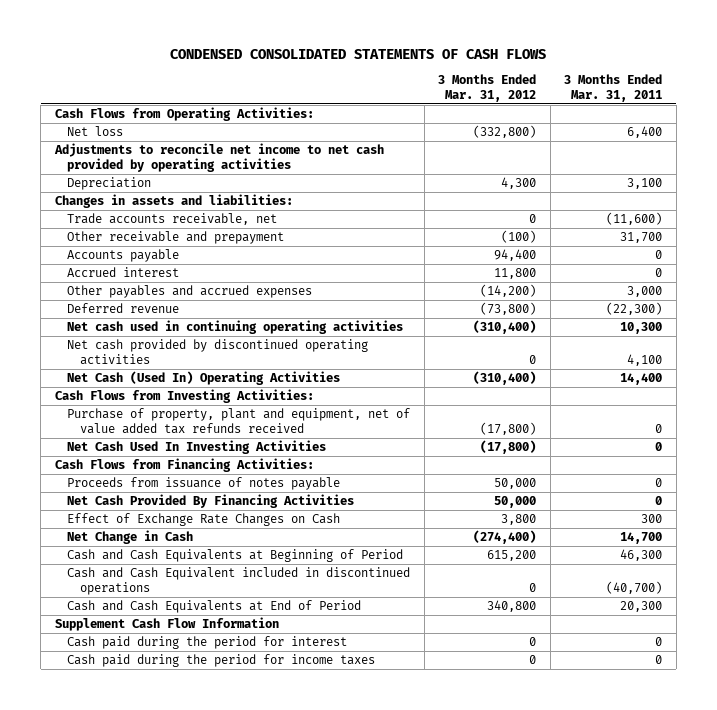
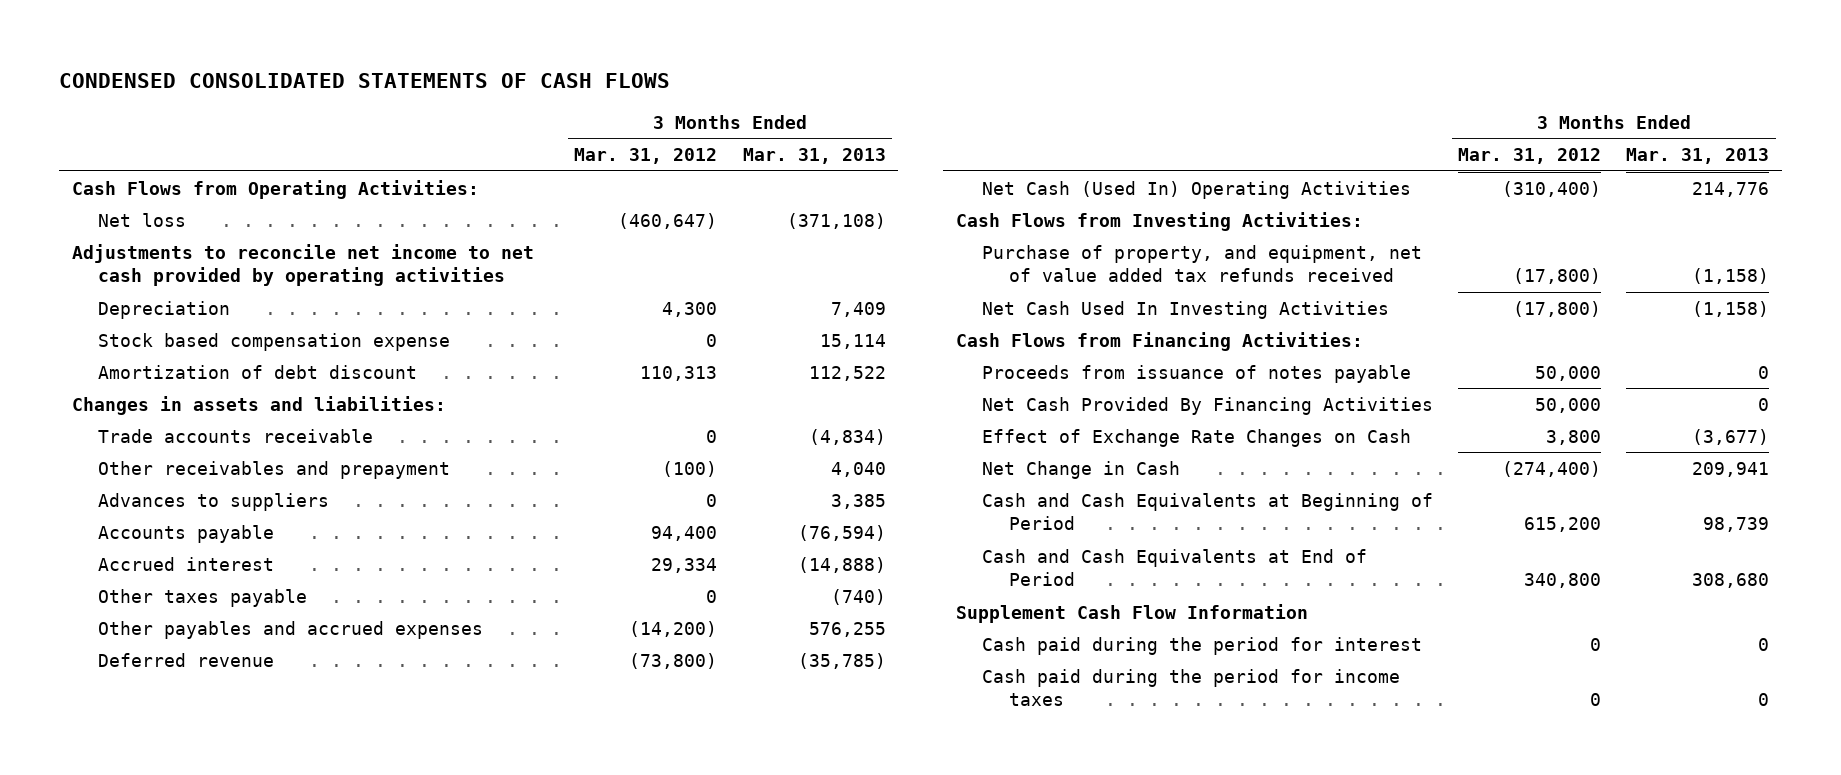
[564,74,663,102] 3 Months Ended Mar. 31, 2011 -> none
none -> [742,148,886,165] Mar. 31, 2013
[473,125,537,139] (332,800) -> [618,212,718,229] (460,647)
none -> [98,332,451,351] Stock based compensation expense
none -> [98,364,418,379] Amortization of debt discount
[67,213,278,226] Trade accounts receivable, net -> [98,428,374,443] Trade accounts receivable
[67,231,285,245] Other receivable and prepayment -> [98,460,451,479] Other receivables and prepayment
none -> [98,492,330,511] Advances to suppliers
[494,268,537,280] 11,800 -> [651,557,718,573] 29,334
none -> [98,588,308,607] Other taxes payable
[67,320,404,335] Net cash used in continuing operating activities -> none
[67,339,369,365] Net cash provided by discontinued operating activities -> none
[67,408,411,434] Purchase of property, plant and equipment, net of value added tax refunds received -> [982,244,1423,282] Purchase of property, and equipment, net of value added tax refunds received
[67,567,411,595] Cash and Cash Equivalent included in discontinued operations -> none

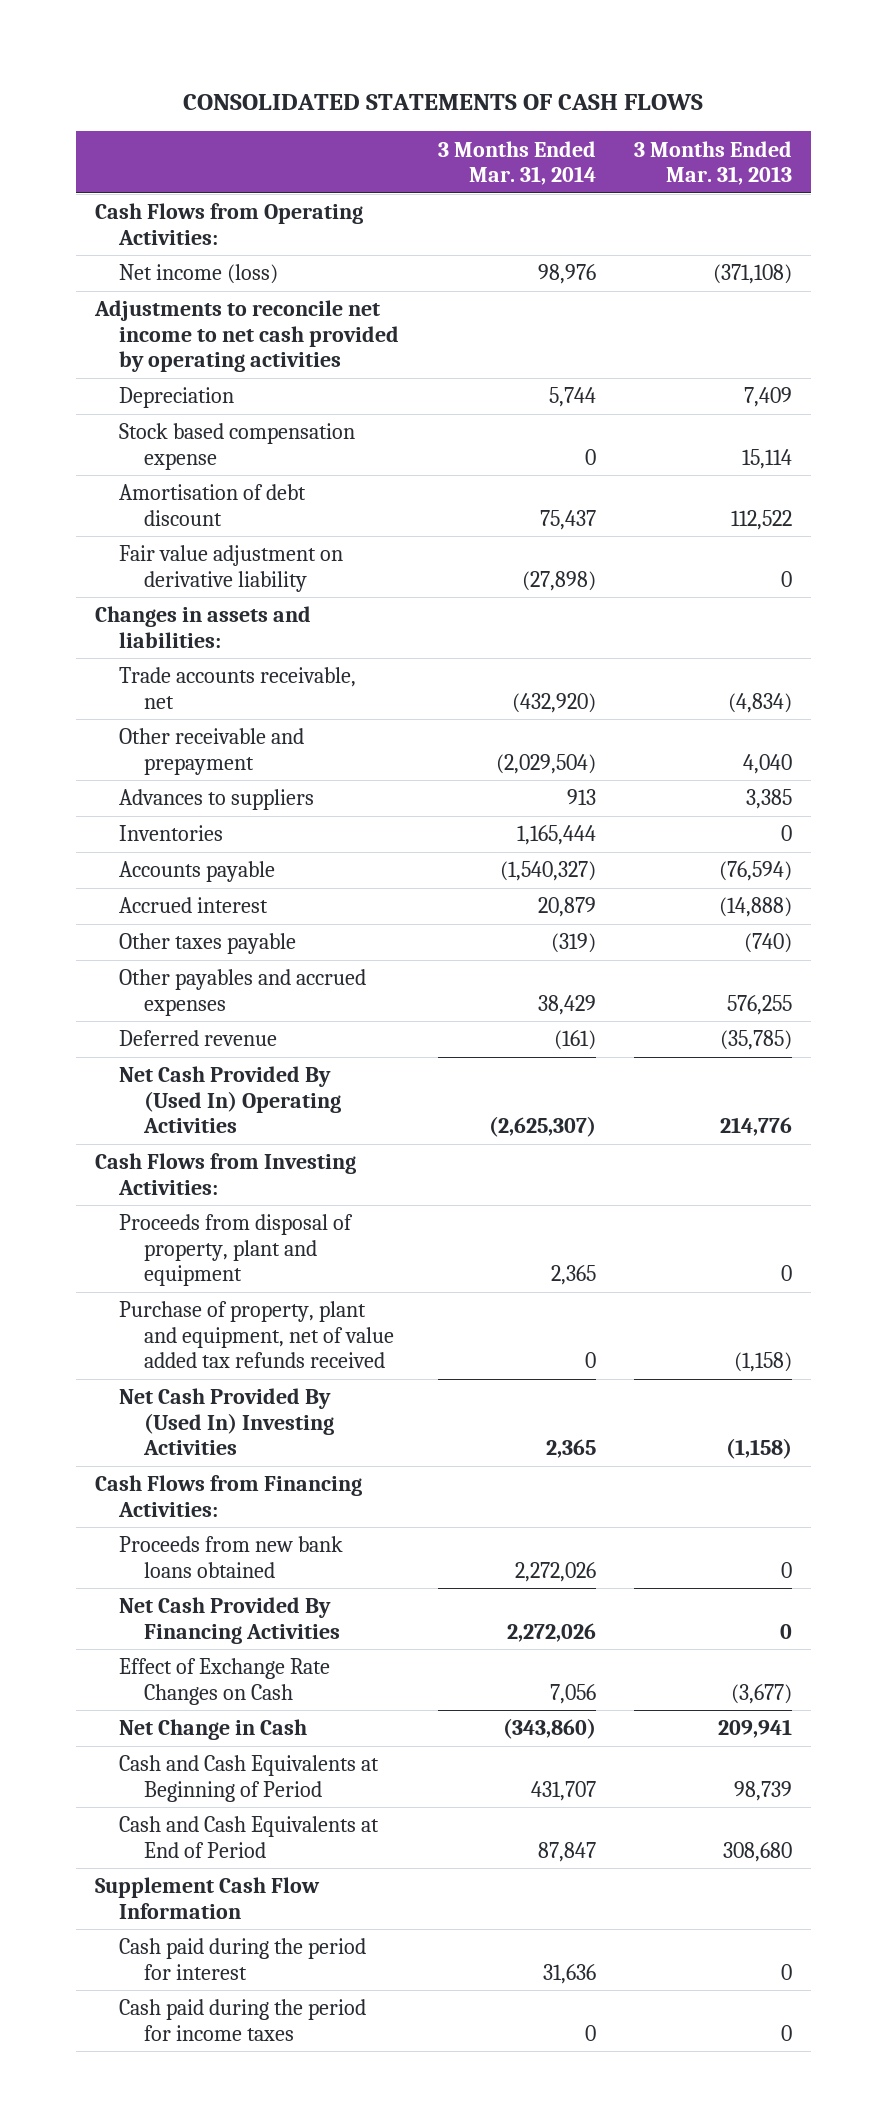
[59,72,671,88] CONDENSED CONSOLIDATED STATEMENTS OF CASH FLOWS -> [183,93,704,110] CONSOLIDATED STATEMENTS OF CASH FLOWS
[574,148,718,165] Mar. 31, 2012 -> none
none -> [437,140,596,186] 3 Months Ended Mar. 31, 2014
[98,212,187,227] Net loss -> [119,264,279,285] Net income (loss)
[98,364,418,379] Amortization of debt discount -> [119,484,307,526] Amortisation of debt discount
none -> [119,545,344,592] Fair value adjustment on derivative liability
[98,428,374,443] Trade accounts receivable -> [119,667,357,709] Trade accounts receivable, net
[98,460,451,479] Other receivables and prepayment -> [119,728,305,775] Other receivable and prepayment
none -> [119,825,224,842] Inventories
[982,180,1412,199] Net Cash (Used In) Operating Activities -> [119,1066,342,1134] Net Cash Provided By (Used In) Operating Activities
none -> [119,1214,354,1287] Proceeds from disposal of property, plant and equipment
[982,244,1423,282] Purchase of property, and equipment, net of value added tax refunds received -> [119,1301,395,1369] Purchase of property, plant and equipment, net of value added tax refunds received
[982,300,1390,319] Net Cash Used In Investing Activities -> [119,1388,335,1456] Net Cash Provided By (Used In) Investing Activities
[982,364,1412,383] Proceeds from issuance of notes payable -> none
none -> [119,1536,344,1578] Proceeds from new bank loans obtained

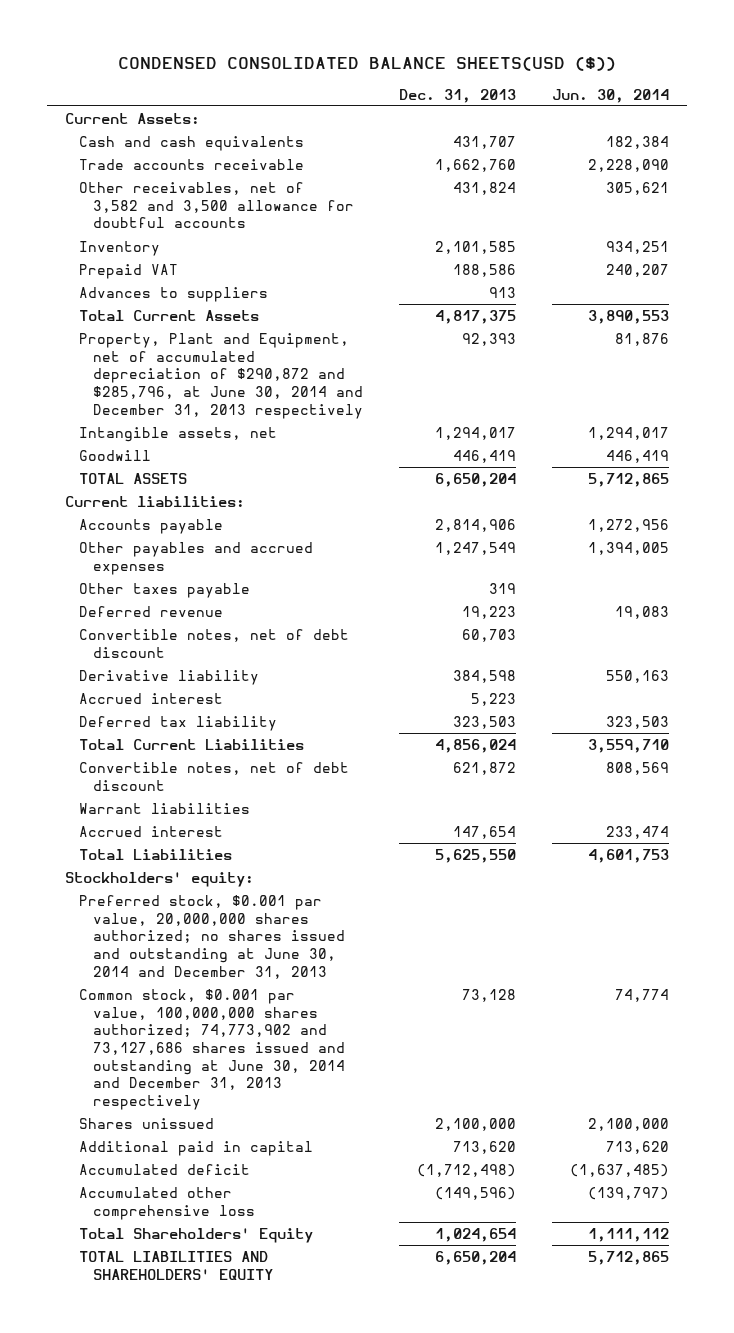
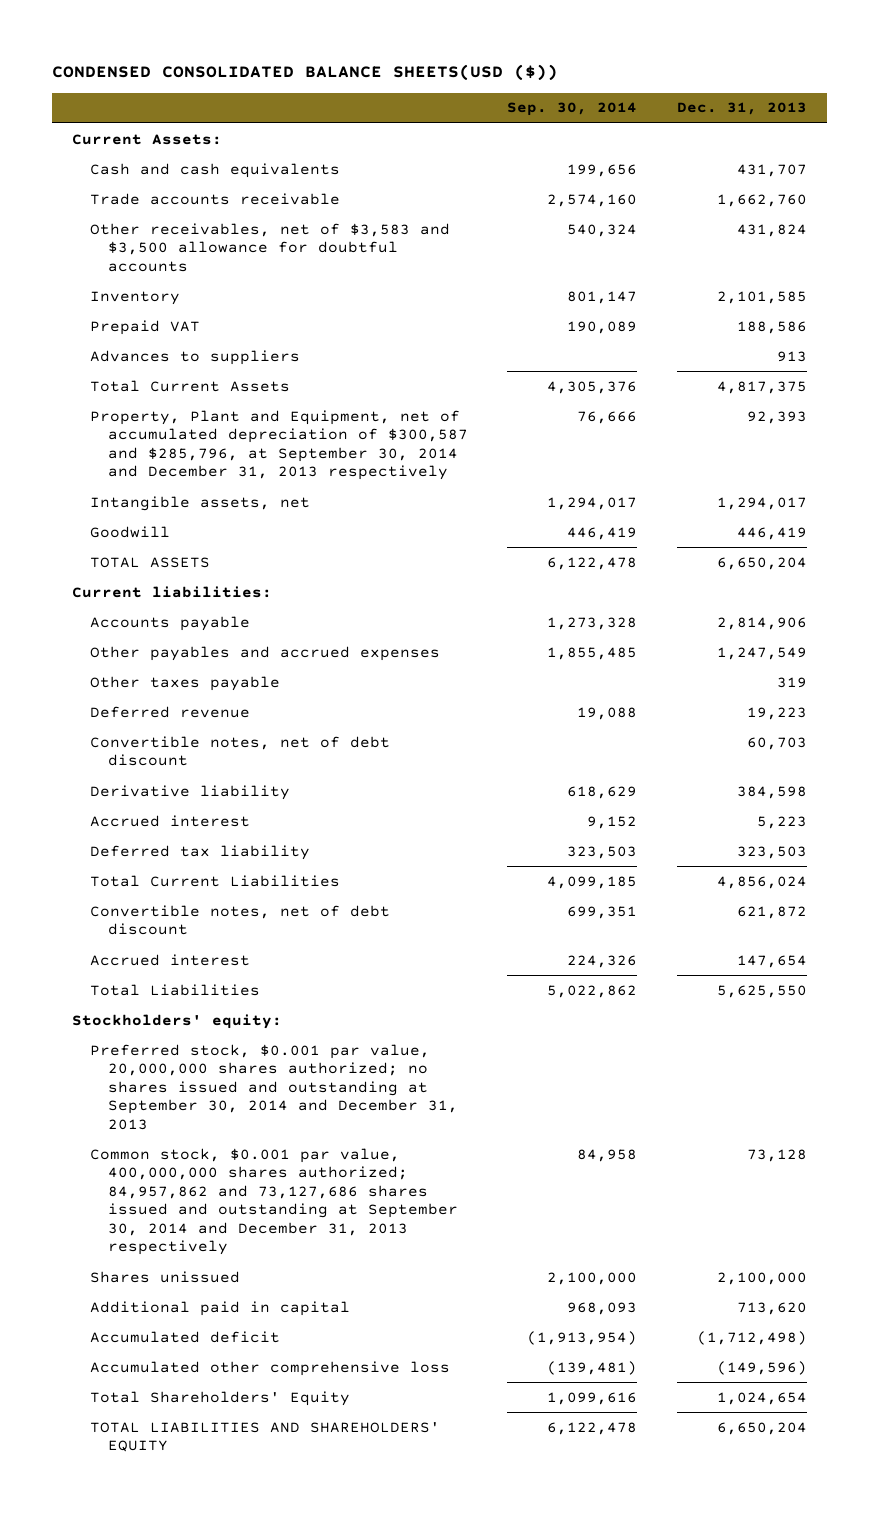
[551,88,669,103] Jun. 30, 2014 -> none
none -> [507,102,638,117] Sep. 30, 2014
[79,181,355,229] Other receivables, net of 3,582 and 3,500 allowance for doubtful accounts -> [89,222,450,272] Other receivables, net of $3,583 and $3,500 allowance for doubtful accounts
[79,332,364,419] Property, Plant and Equipment, net of accumulated depreciation of $290,872 and $285,796, at June 30, 2014 and December 31, 2013 respectively -> [89,409,468,481] Property, Plant and Equipment, net of accumulated depreciation of $300,587 and $285,796, at September 30, 2014 and December 31, 2013 respectively
[79,802,251,814] Warrant liabilities -> none
[79,894,346,979] Preferred stock, $0.001 par value, 20,000,000 shares authorized; no shares issued and outstanding at June 30, 2014 and December 31, 2013 -> [89,1043,458,1130] Preferred stock, $0.001 par value, 20,000,000 shares authorized; no shares issued and outstanding at September 30, 2014 and December 31, 2013
[79,988,346,1111] Common stock, $0.001 par value, 100,000,000 shares authorized; 74,773,902 and 73,127,686 shares issued and outstanding at June 30, 2014 and December 31, 2013 respectively -> [89,1147,458,1256] Common stock, $0.001 par value, 400,000,000 shares authorized; 84,957,862 and 73,127,686 shares issued and outstanding at September 30, 2014 and December 31, 2013 respectively

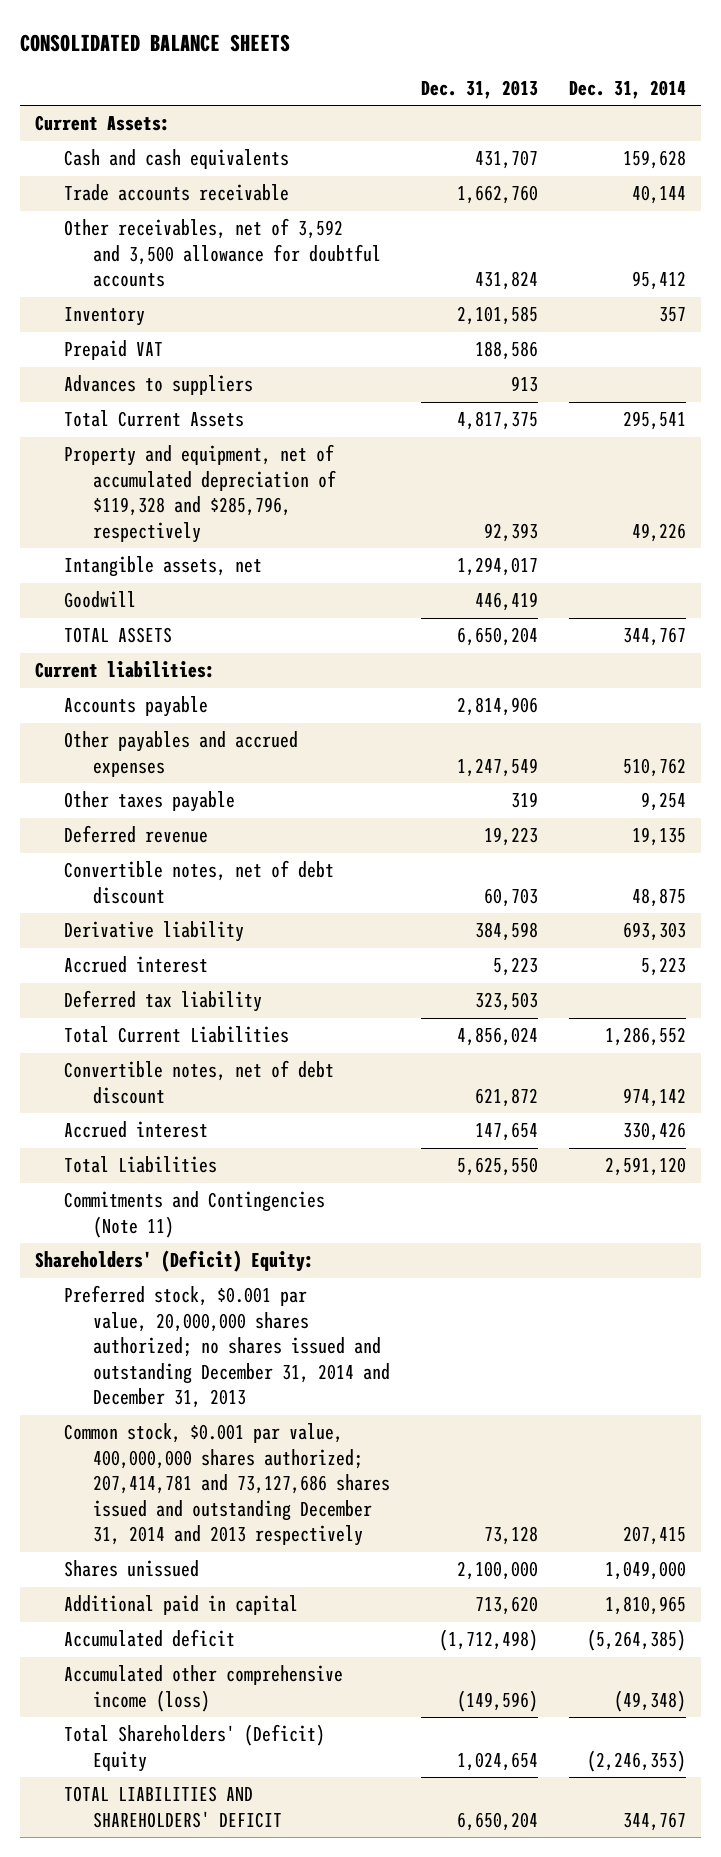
[52,63,559,81] CONDENSED CONSOLIDATED BALANCE SHEETS(USD ($)) -> [19,33,290,52] CONSOLIDATED BALANCE SHEETS
[507,102,638,117] Sep. 30, 2014 -> none
none -> [568,79,686,99] Dec. 31, 2014
[89,222,450,272] Other receivables, net of $3,583 and $3,500 allowance for doubtful accounts -> [64,218,382,288] Other receivables, net of 3,592 and 3,500 allowance for doubtful accounts
[89,409,468,481] Property, Plant and Equipment, net of accumulated depreciation of $300,587 and $285,796, at September 30, 2014 and December 31, 2013 respectively -> [64,444,337,543] Property and equipment, net of accumulated depreciation of $119,328 and $285,796, respectively
none -> [64,1191,326,1238] Commitments and Contingencies (Note 11)
[72,1013,283,1029] Stockholders' equity: -> [35,1250,315,1273] Shareholders' (Deficit) Equity:
[89,1043,458,1130] Preferred stock, $0.001 par value, 20,000,000 shares authorized; no shares issued and outstanding at September 30, 2014 and December 31, 2013 -> [64,1285,391,1409] Preferred stock, $0.001 par value, 20,000,000 shares authorized; no shares issued and outstanding December 31, 2014 and December 31, 2013
[89,1147,458,1256] Common stock, $0.001 par value, 400,000,000 shares authorized; 84,957,862 and 73,127,686 shares issued and outstanding at September 30, 2014 and December 31, 2013 respectively -> [64,1423,391,1547] Common stock, $0.001 par value, 400,000,000 shares authorized; 207,414,781 and 73,127,686 shares issued and outstanding December 31, 2014 and 2013 respectively
[89,1360,450,1376] Accumulated other comprehensive loss -> [64,1665,344,1712] Accumulated other comprehensive income (loss)
[89,1390,350,1406] Total Shareholders' Equity -> [64,1724,326,1772] Total Shareholders' (Deficit) Equity
[89,1421,440,1453] TOTAL LIABILITIES AND SHAREHOLDERS' EQUITY -> [64,1786,283,1828] TOTAL LIABILITIES AND SHAREHOLDERS' DEFICIT

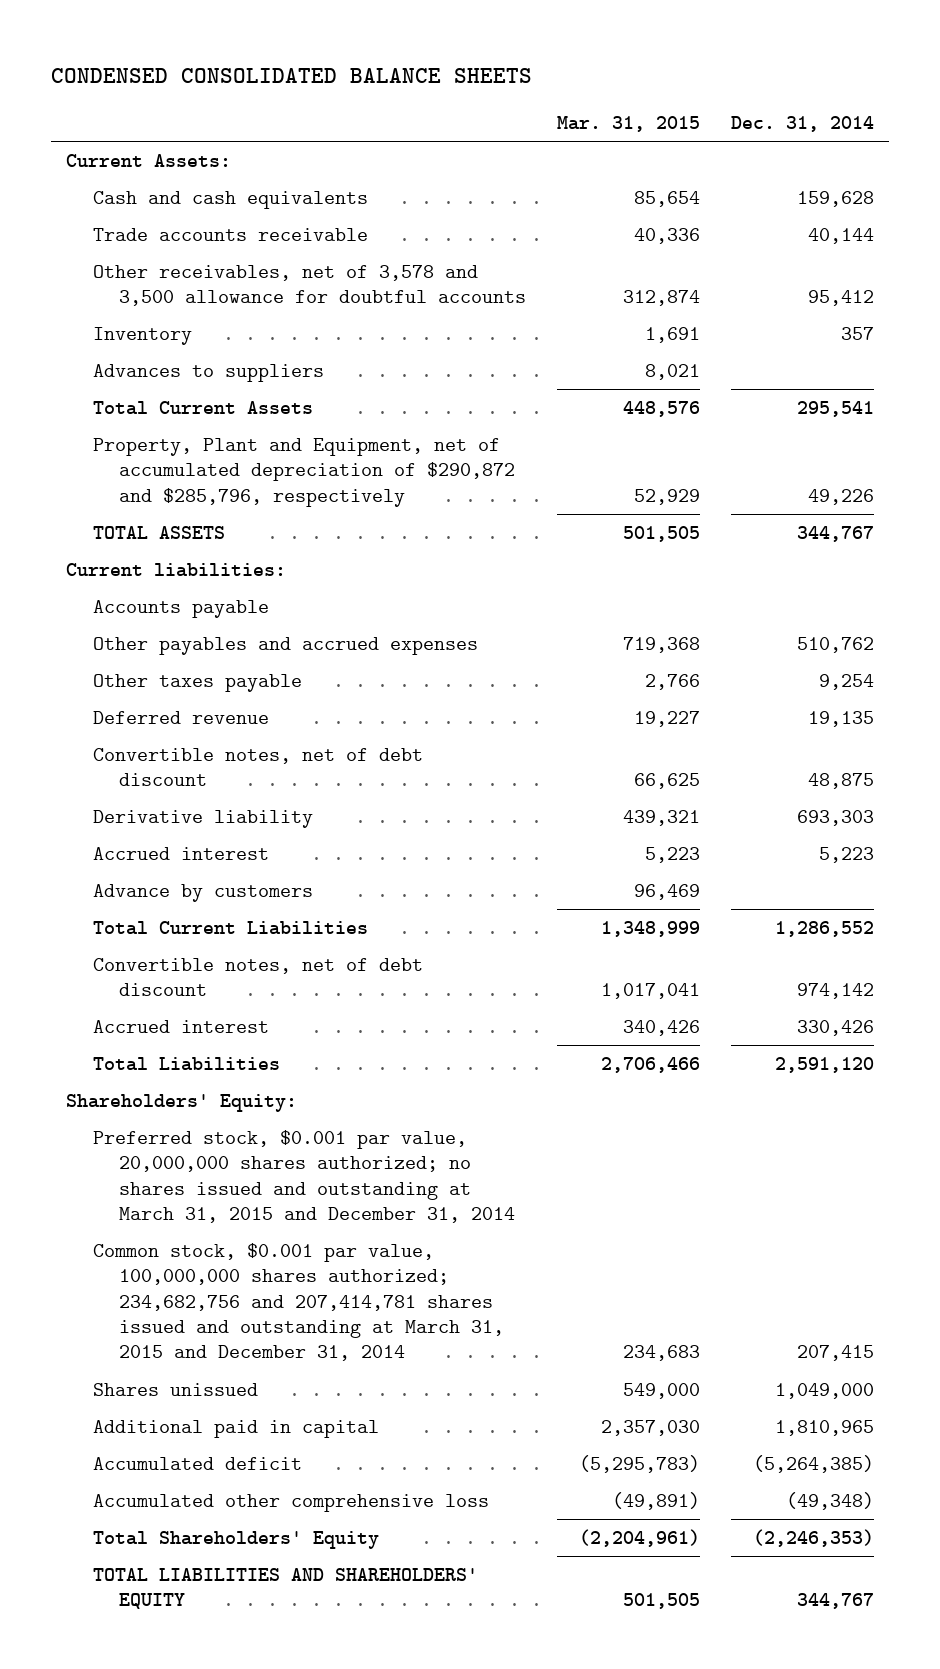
[19,33,290,52] CONSOLIDATED BALANCE SHEETS -> [50,68,532,84] CONDENSED CONSOLIDATED BALANCE SHEETS
[421,79,539,99] Dec. 31, 2013 -> none
none -> [557,116,701,133] Mar. 31, 2015
[64,218,382,288] Other receivables, net of 3,592 and 3,500 allowance for doubtful accounts -> [92,264,527,307] Other receivables, net of 3,578 and 3,500 allowance for doubtful accounts
[64,340,164,361] Prepaid VAT -> none
[64,556,263,578] Intangible assets, net -> none
[64,591,137,609] Goodwill -> none
[64,444,337,543] Property and equipment, net of accumulated depreciation of $119,328 and $285,796, respectively -> [92,437,516,507] Property, Plant and Equipment, net of accumulated depreciation of $290,872 and $285,796, respectively
[64,990,263,1013] Deferred tax liability -> none
none -> [92,883,313,902] Advance by customers
[64,1191,326,1238] Commitments and Contingencies (Note 11) -> none
[35,1250,315,1273] Shareholders' (Deficit) Equity: -> [66,1093,298,1112] Shareholders' Equity:
[64,1285,391,1409] Preferred stock, $0.001 par value, 20,000,000 shares authorized; no shares issued and outstanding December 31, 2014 and December 31, 2013 -> [92,1129,516,1224] Preferred stock, $0.001 par value, 20,000,000 shares authorized; no shares issued and outstanding at March 31, 2015 and December 31, 2014
[64,1423,391,1547] Common stock, $0.001 par value, 400,000,000 shares authorized; 207,414,781 and 73,127,686 shares issued and outstanding December 31, 2014 and 2013 respectively -> [92,1242,505,1362] Common stock, $0.001 par value, 100,000,000 shares authorized; 234,682,756 and 207,414,781 shares issued and outstanding at March 31, 2015 and December 31, 2014
[64,1665,344,1712] Accumulated other comprehensive income (loss) -> [92,1493,489,1512] Accumulated other comprehensive loss
[64,1724,326,1772] Total Shareholders' (Deficit) Equity -> [92,1530,379,1549] Total Shareholders' Equity
[64,1786,283,1828] TOTAL LIABILITIES AND SHAREHOLDERS' DEFICIT -> [92,1567,478,1610] TOTAL LIABILITIES AND SHAREHOLDERS' EQUITY

